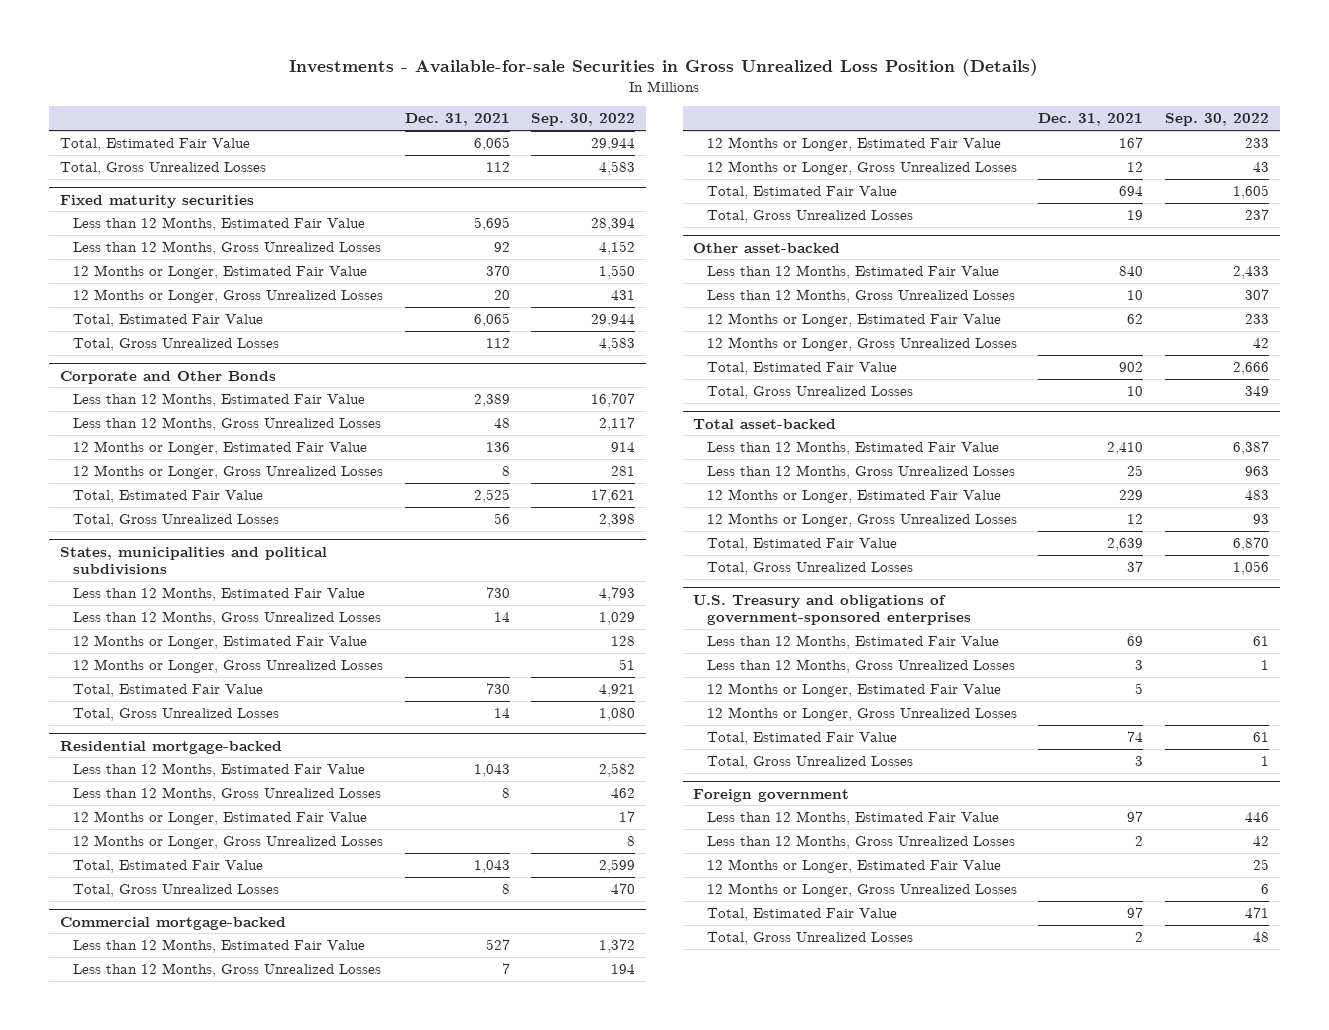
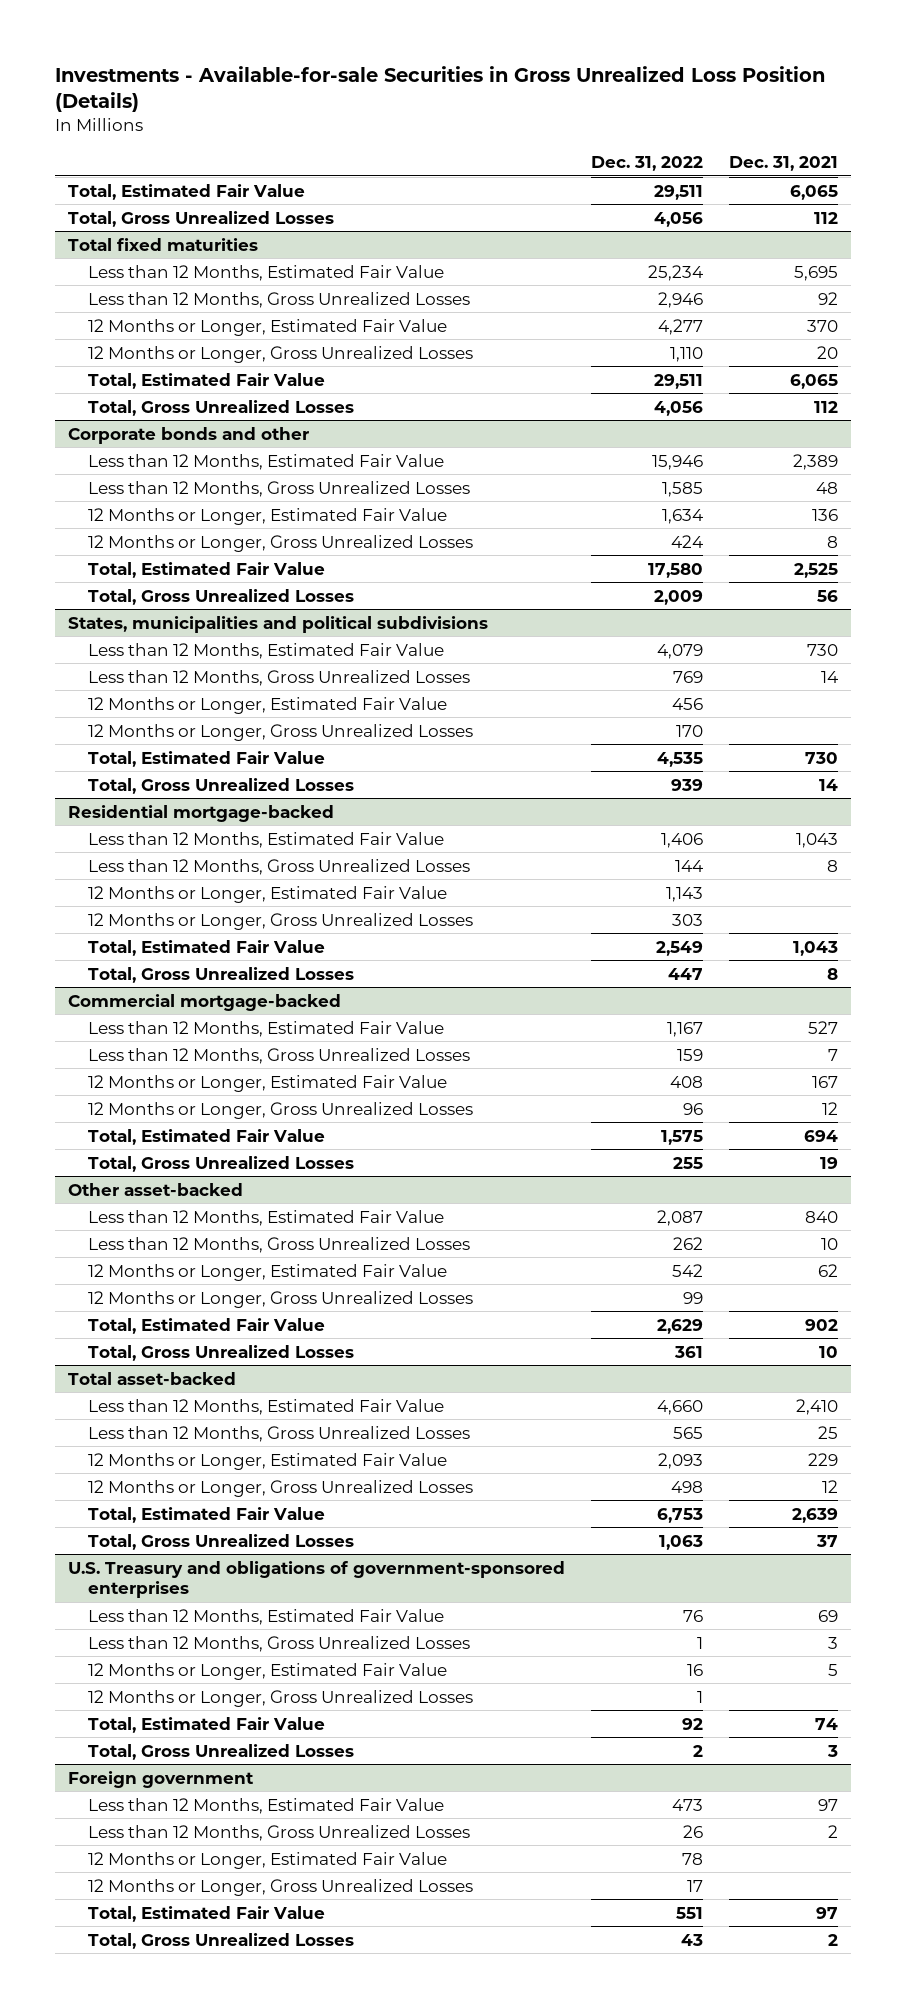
[531,113,636,127] Sep. 30, 2022 -> none
none -> [590,155,703,171] Dec. 31, 2022
[59,194,254,208] Fixed maturity securities -> [68,237,259,251] Total fixed maturities
[59,370,276,384] Corporate and Other Bonds -> [68,426,310,444] Corporate bonds and other

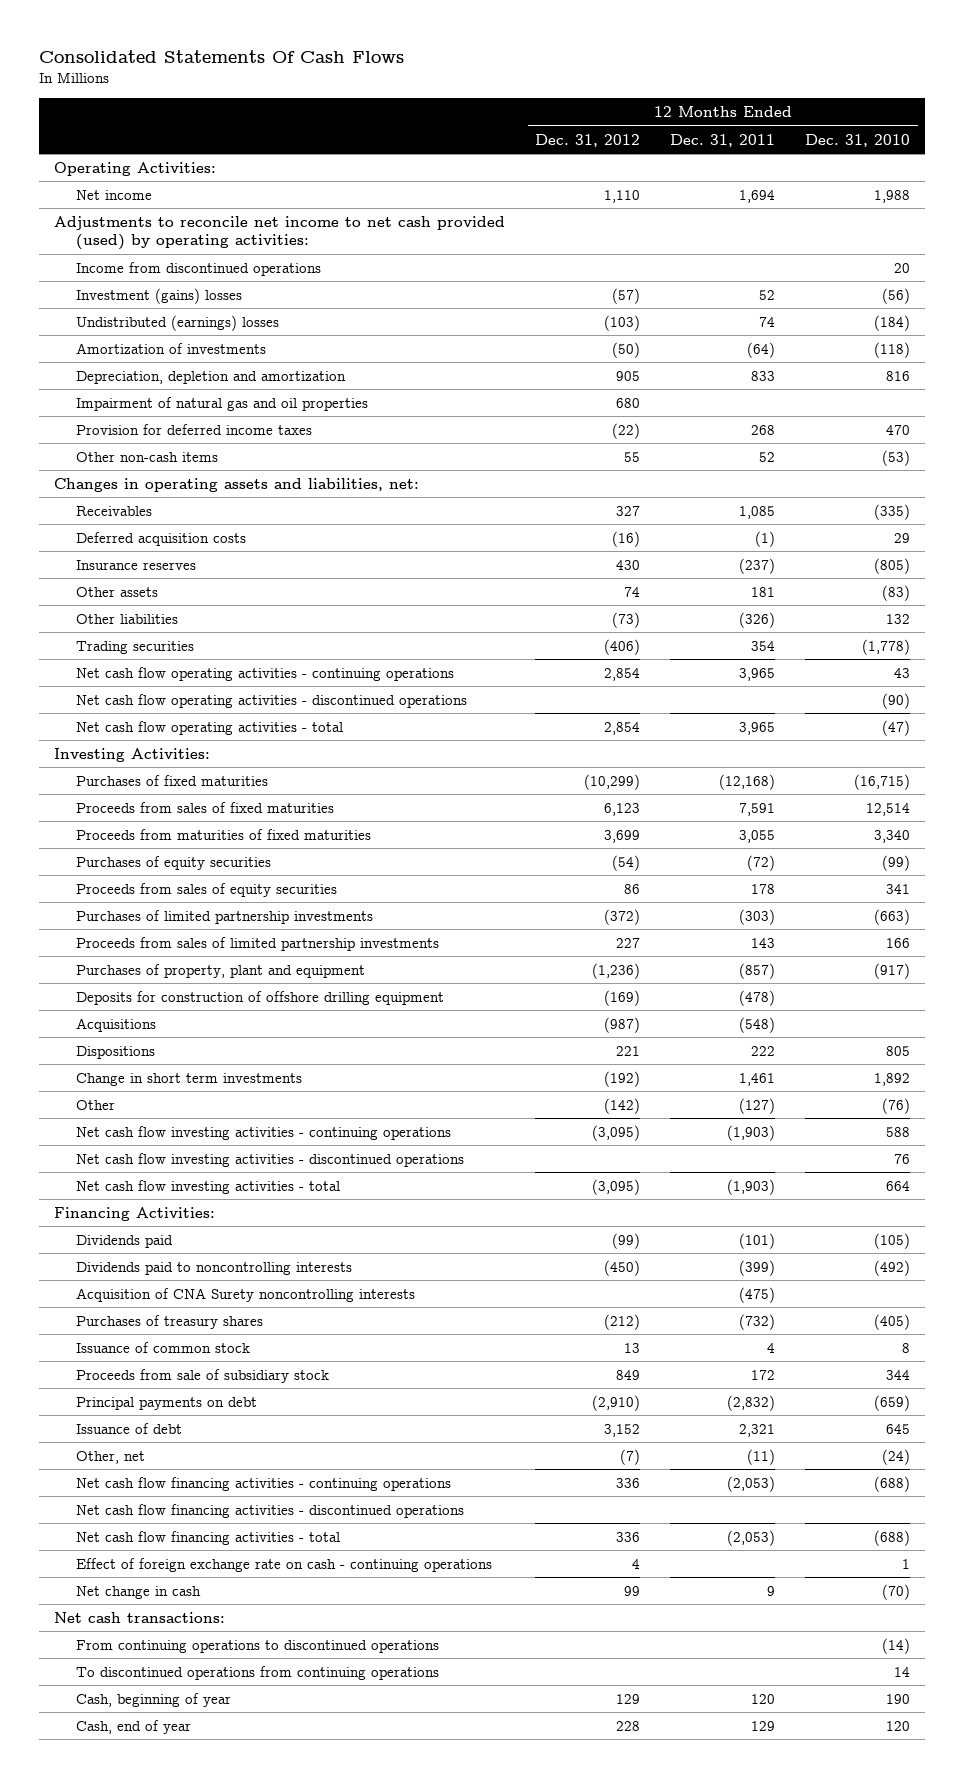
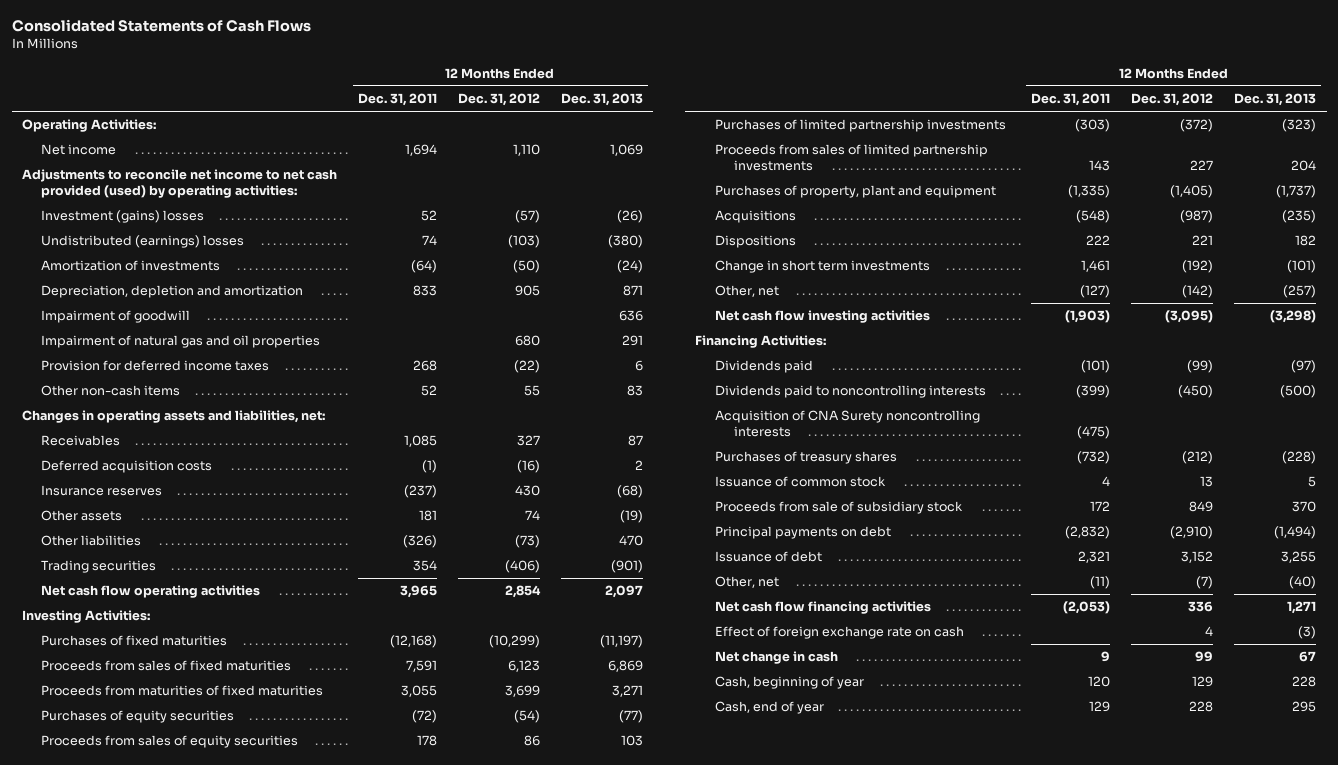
[39,49,405,63] Consolidated Statements Of Cash Flows -> [11,19,311,33] Consolidated Statements of Cash Flows
[805,133,911,147] Dec. 31, 2010 -> none
none -> [560,93,643,107] Dec. 31, 2013
[76,261,322,276] Income from discontinued operations -> none
none -> [41,310,191,324] Impairment of goodwill
[76,666,455,681] Net cash flow operating activities - continuing operations -> none
[76,693,468,708] Net cash flow operating activities - discontinued operations -> none
[76,720,344,735] Net cash flow operating activities - total -> [41,585,261,599] Net cash flow operating activities
[76,990,445,1005] Deposits for construction of offshore drilling equipment -> none
[592,962,641,979] (1,236) -> [1170,185,1214,199] (1,405)
[739,962,776,979] (857) -> [1068,185,1111,199] (1,335)
[76,1125,452,1140] Net cash flow investing activities - continuing operations -> none
[76,1152,465,1167] Net cash flow investing activities - discontinued operations -> none
[76,1099,116,1110] Other -> [714,285,779,298] Other, net
[76,1179,341,1194] Net cash flow investing activities - total -> [714,310,930,324] Net cash flow investing activities
[76,1476,452,1491] Net cash flow financing activities - continuing operations -> none
[76,1503,465,1518] Net cash flow financing activities - discontinued operations -> none
[76,1530,341,1545] Net cash flow financing activities - total -> [714,601,931,615] Net cash flow financing activities
[76,1557,493,1572] Effect of foreign exchange rate on cash - continuing operations -> [714,626,964,640] Effect of foreign exchange rate on cash
[54,1611,226,1623] Net cash transactions: -> none
[76,1639,440,1653] From continuing operations to discontinued operations -> none
[76,1665,440,1680] To discontinued operations from continuing operations -> none

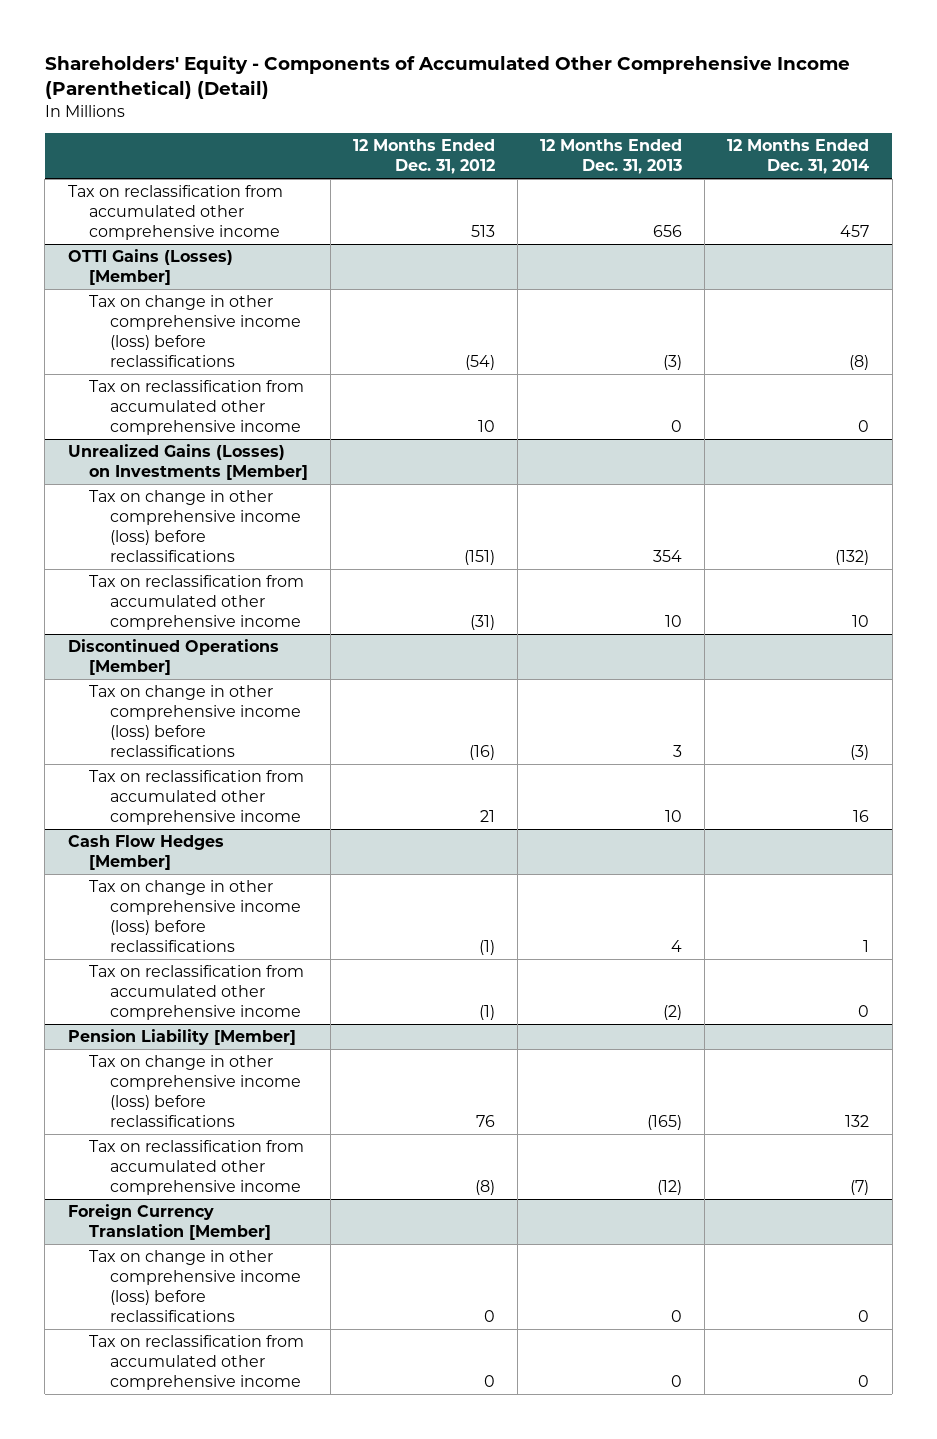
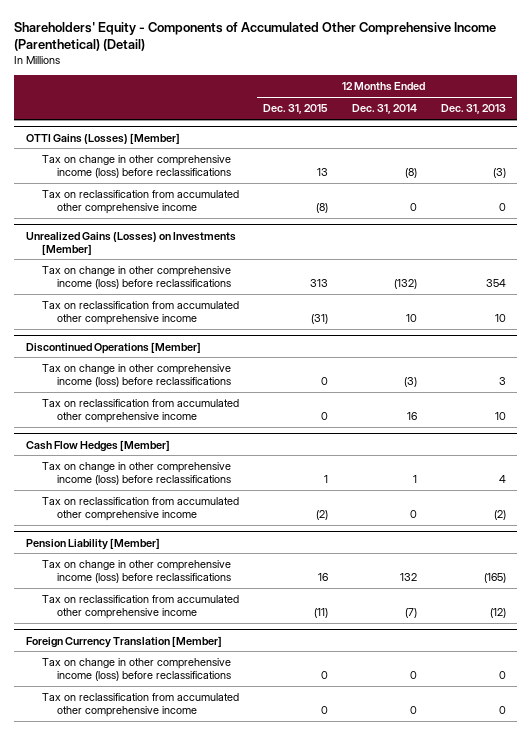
[352,139,495,175] 12 Months Ended Dec. 31, 2012 -> none
none -> [262,104,328,115] Dec. 31, 2015
[67,185,283,241] Tax on reclassification from accumulated other comprehensive income -> none

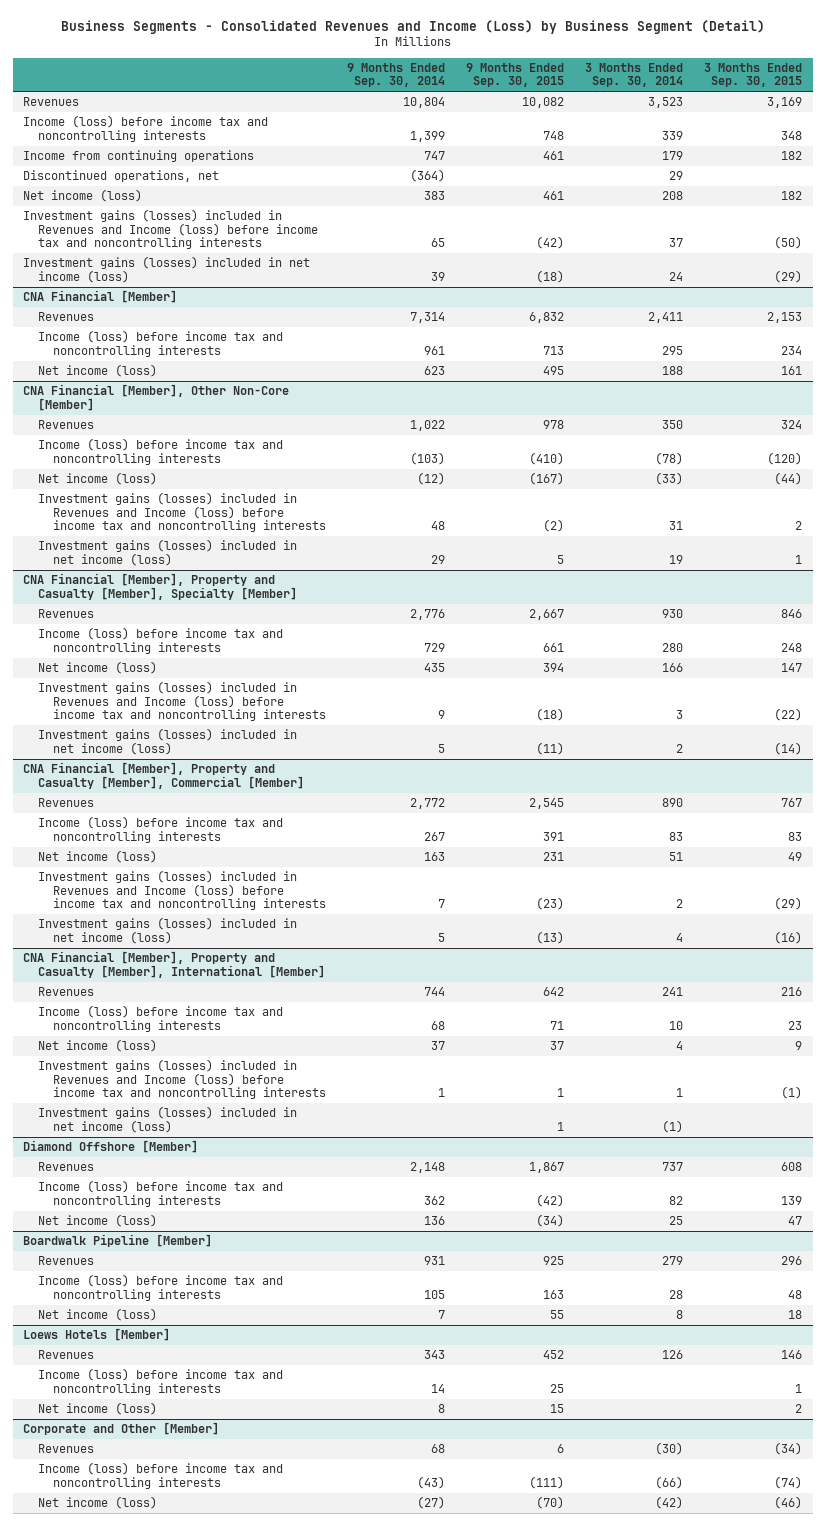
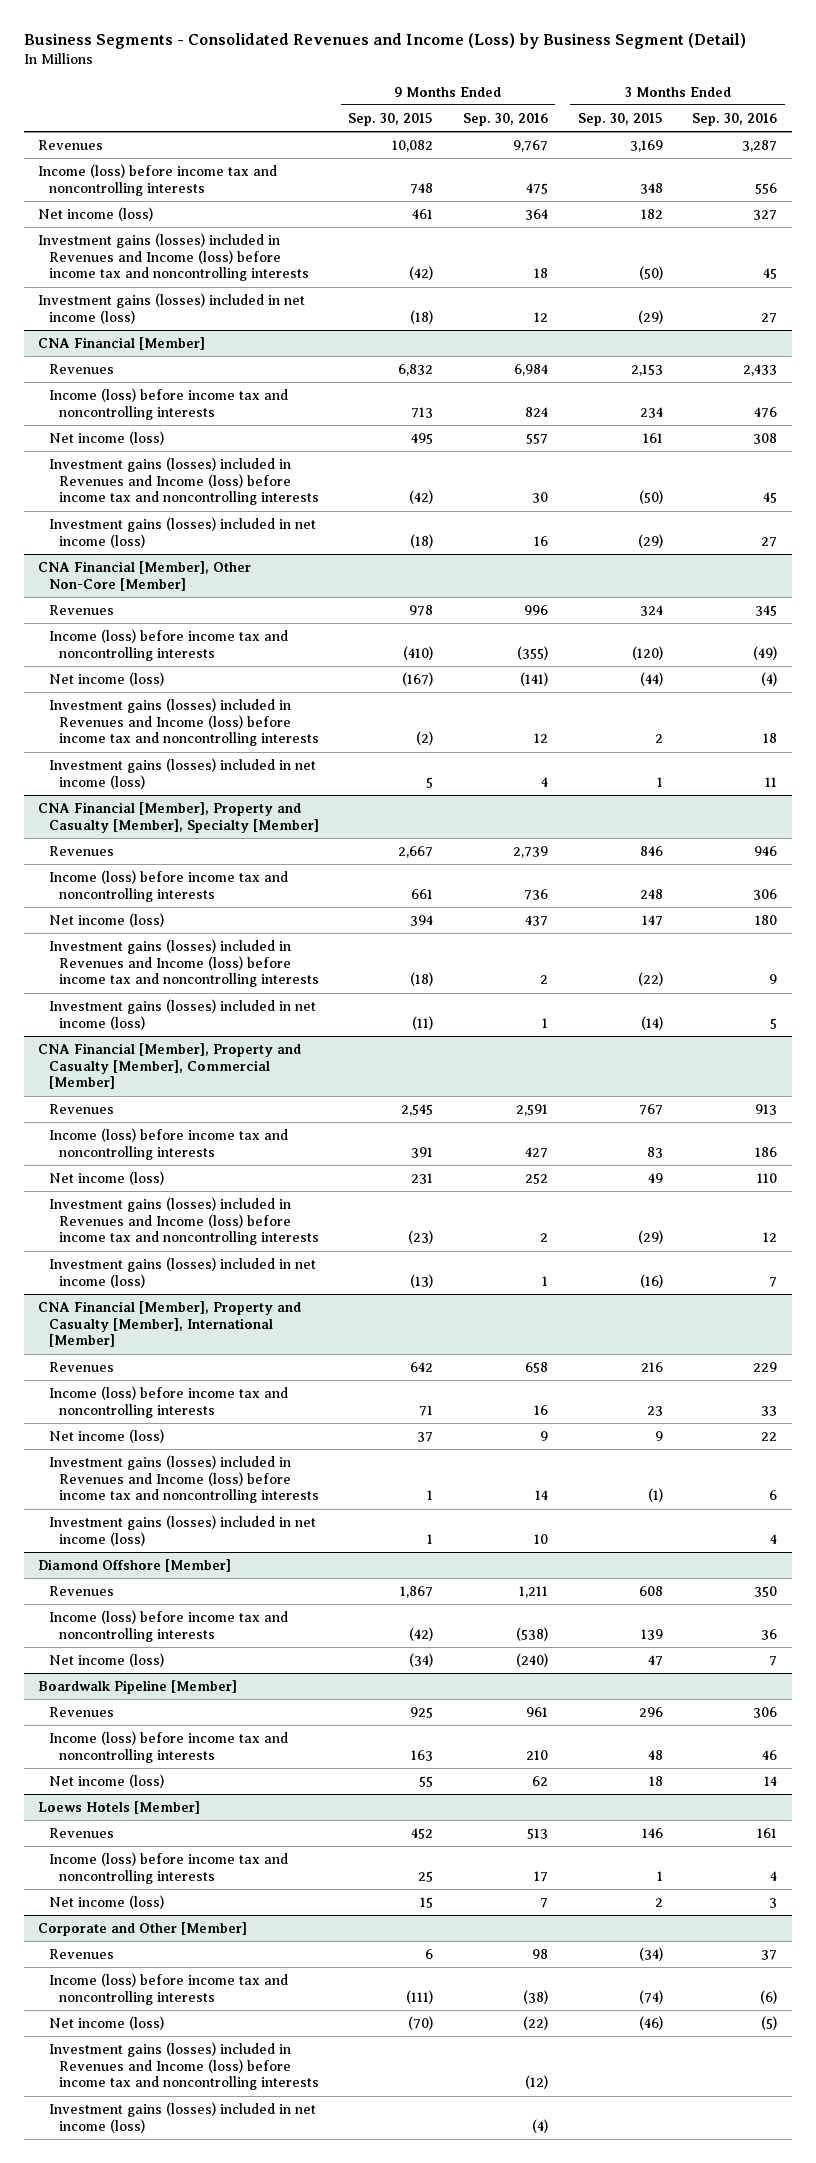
[346,62,445,88] 9 Months Ended Sep. 30, 2014 -> none
[585,62,684,88] 3 Months Ended Sep. 30, 2014 -> none
none -> [463,113,549,127] Sep. 30, 2016
none -> [692,113,778,127] Sep. 30, 2016
[23,150,255,163] Income from continuing operations -> none
[23,170,220,183] Discontinued operations, net -> none
none -> [48,457,319,506] Investment gains (losses) included in Revenues and Income (loss) before income tax and noncontrolling interests
none -> [48,517,316,548] Investment gains (losses) included in net income (loss)
none -> [48,2042,319,2091] Investment gains (losses) included in Revenues and Income (loss) before income tax and noncontrolling interests
none -> [48,2102,316,2133] Investment gains (losses) included in net income (loss)

